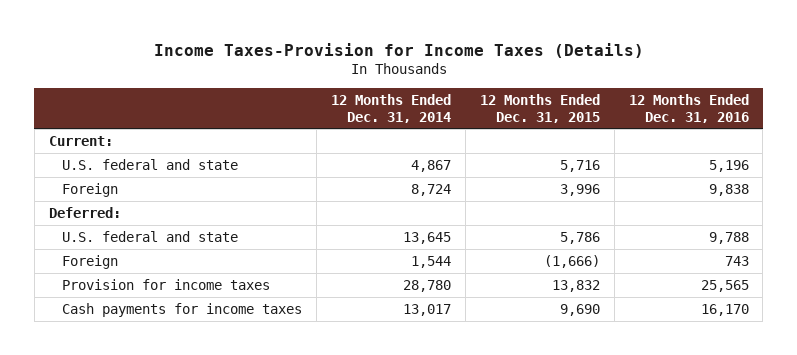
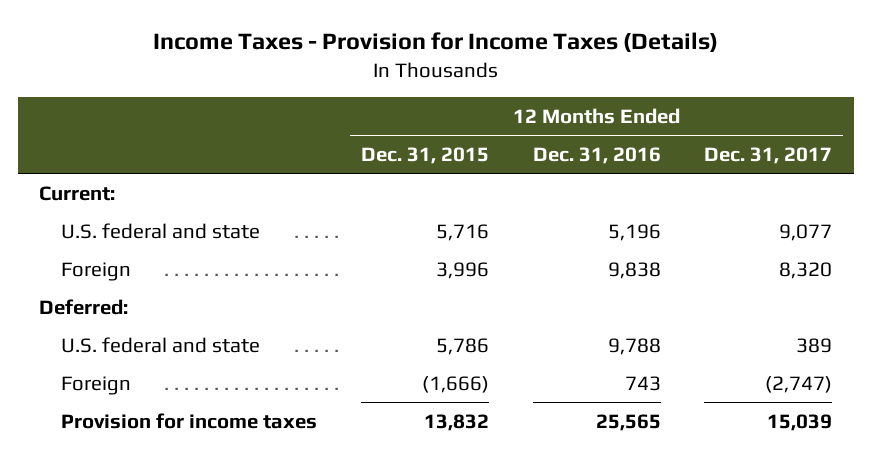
[153,42,644,58] Income Taxes-Provision for Income Taxes (Details) -> [152,32,718,53] Income Taxes - Provision for Income Taxes (Details)
[330,94,451,123] 12 Months Ended Dec. 31, 2014 -> none
none -> [704,146,833,164] Dec. 31, 2017
[62,302,303,317] Cash payments for income taxes -> none

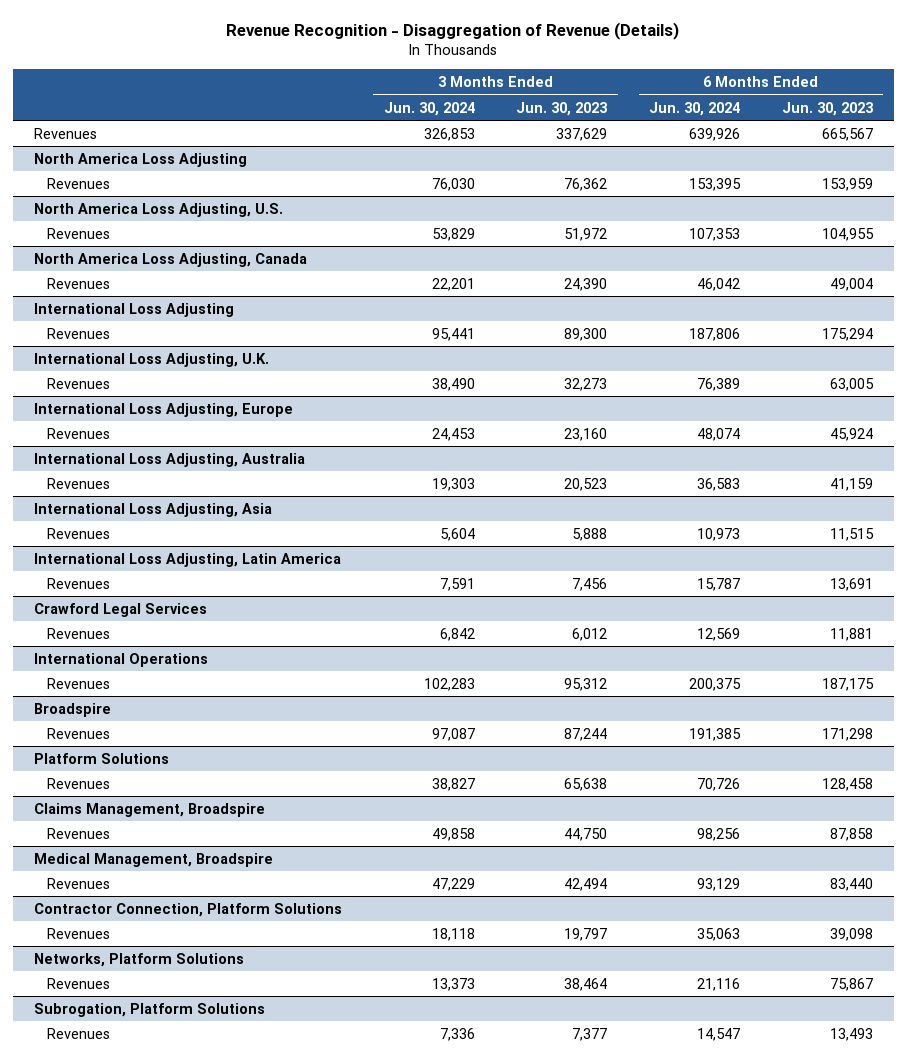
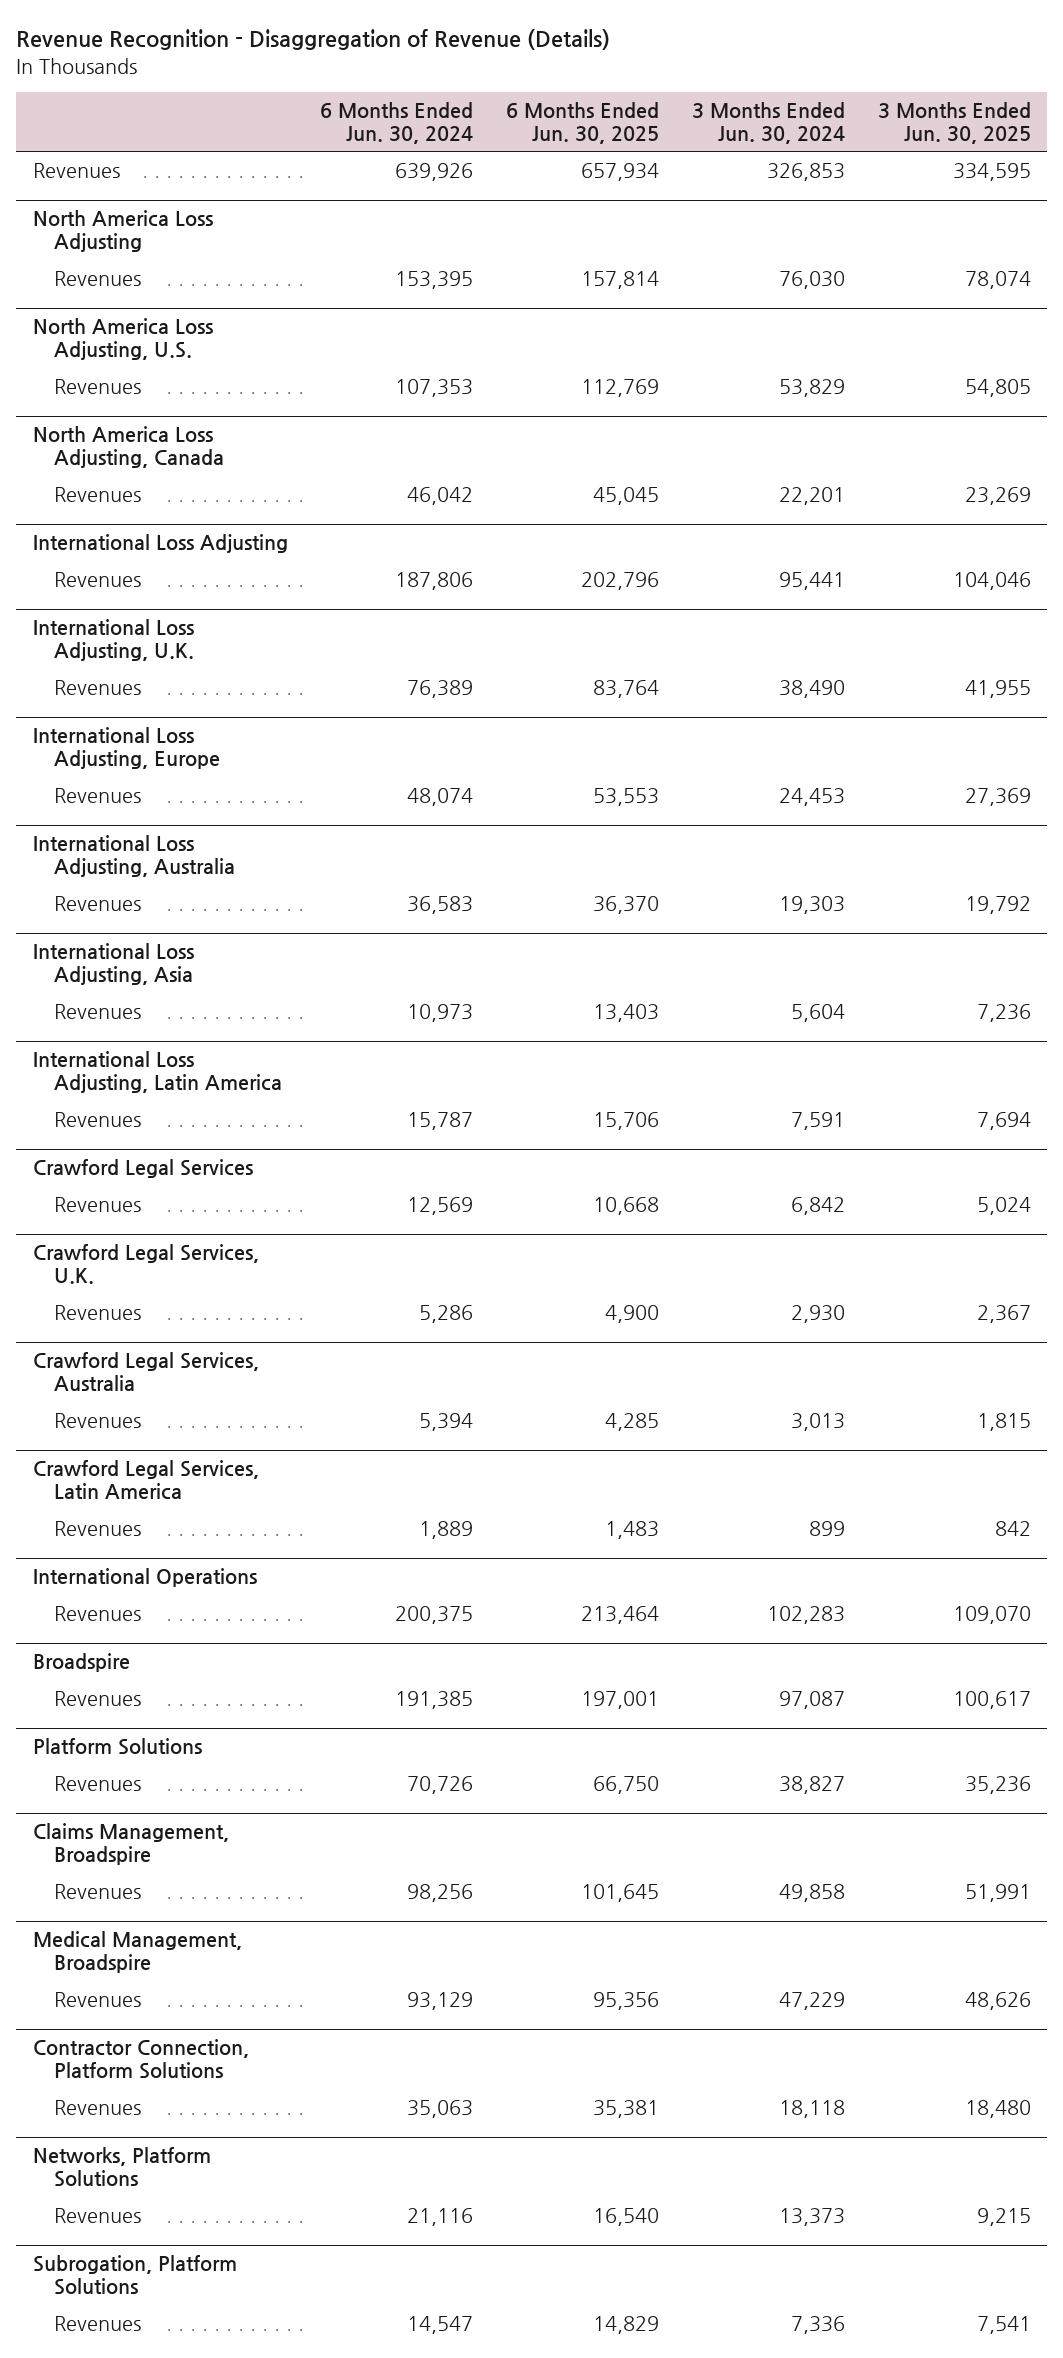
[516,101,608,116] Jun. 30, 2023 -> none
[781,101,873,116] Jun. 30, 2023 -> none
none -> [506,102,660,144] 6 Months Ended Jun. 30, 2025
none -> [877,102,1031,144] 3 Months Ended Jun. 30, 2025
none -> [32,1244,259,1284] Crawford Legal Services, U.K.
none -> [54,1305,142,1321] Revenues
none -> [32,1352,259,1391] Crawford Legal Services, Australia
none -> [54,1413,142,1429] Revenues
none -> [32,1460,259,1500] Crawford Legal Services, Latin America
none -> [54,1521,142,1537] Revenues

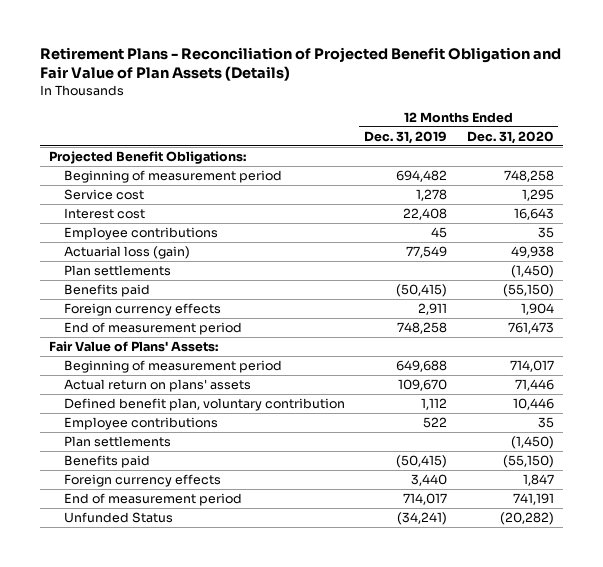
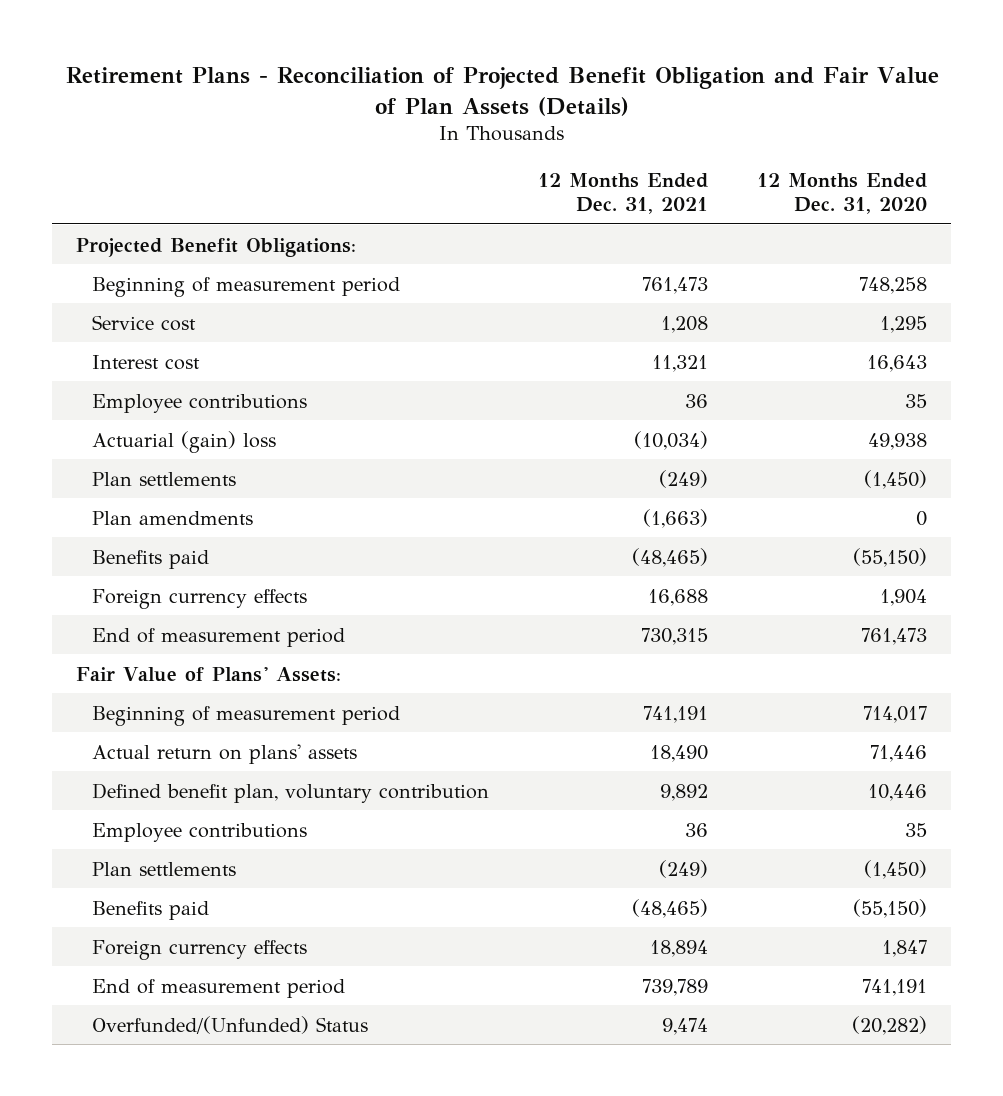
[364,130,448,144] Dec. 31, 2019 -> none
none -> [538,172,709,215] 12 Months Ended Dec. 31, 2021
[64,246,191,260] Actuarial loss (gain) -> [92,430,277,453] Actuarial (gain) loss
none -> [92,510,254,525] Plan amendments
[64,512,174,524] Unfunded Status -> [92,1015,369,1034] Overfunded/(Unfunded) Status

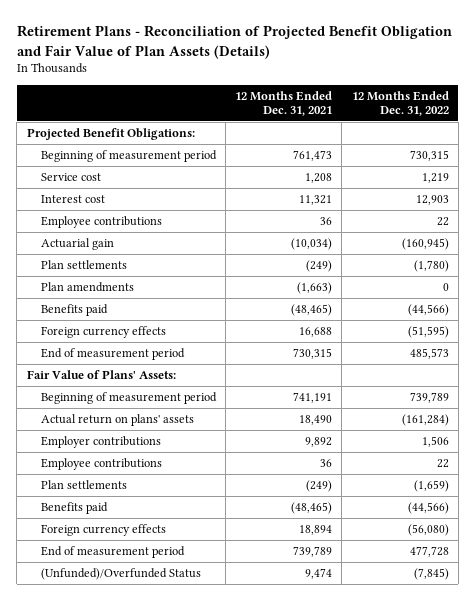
[756,172,927,215] 12 Months Ended Dec. 31, 2020 -> none
none -> [351,90,449,117] 12 Months Ended Dec. 31, 2022
[92,430,277,453] Actuarial (gain) loss -> [40,237,114,250] Actuarial gain
[92,782,490,803] Defined benefit plan, voluntary contribution -> [40,435,161,448] Employer contributions
[92,1015,369,1034] Overfunded/(Unfunded) Status -> [40,567,201,580] (Unfunded)/Overfunded Status

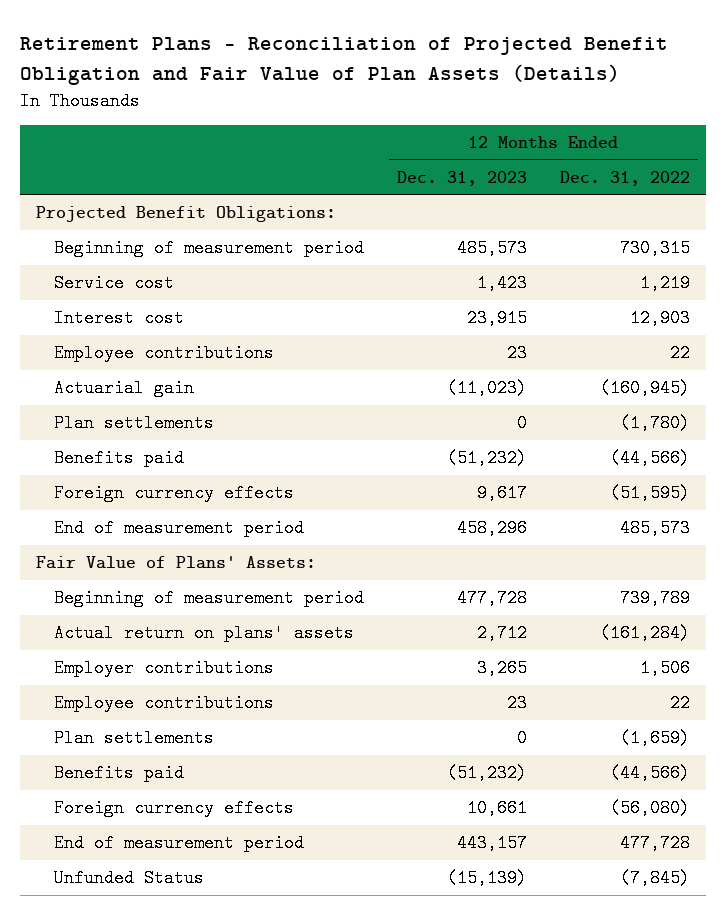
[235,90,333,117] 12 Months Ended Dec. 31, 2021 -> none
none -> [396,170,527,186] Dec. 31, 2023
[40,281,134,292] Plan amendments -> none
[40,567,201,580] (Unfunded)/Overfunded Status -> [53,869,204,888] Unfunded Status

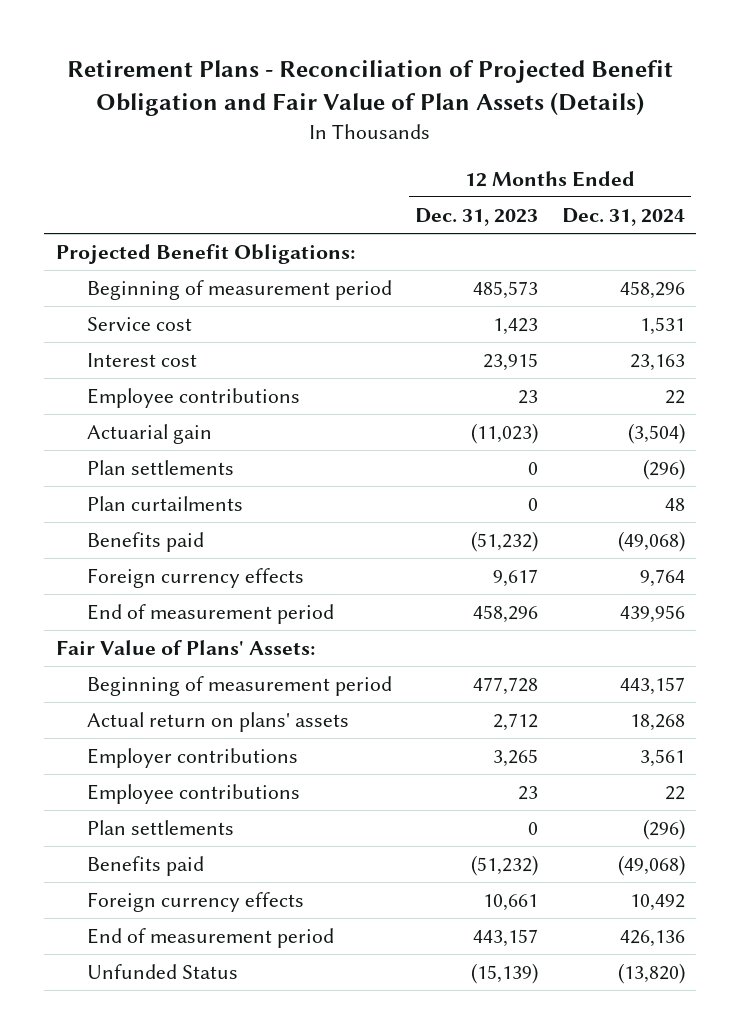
[559,170,690,186] Dec. 31, 2022 -> none
none -> [561,207,685,226] Dec. 31, 2024
none -> [86,496,243,512] Plan curtailments

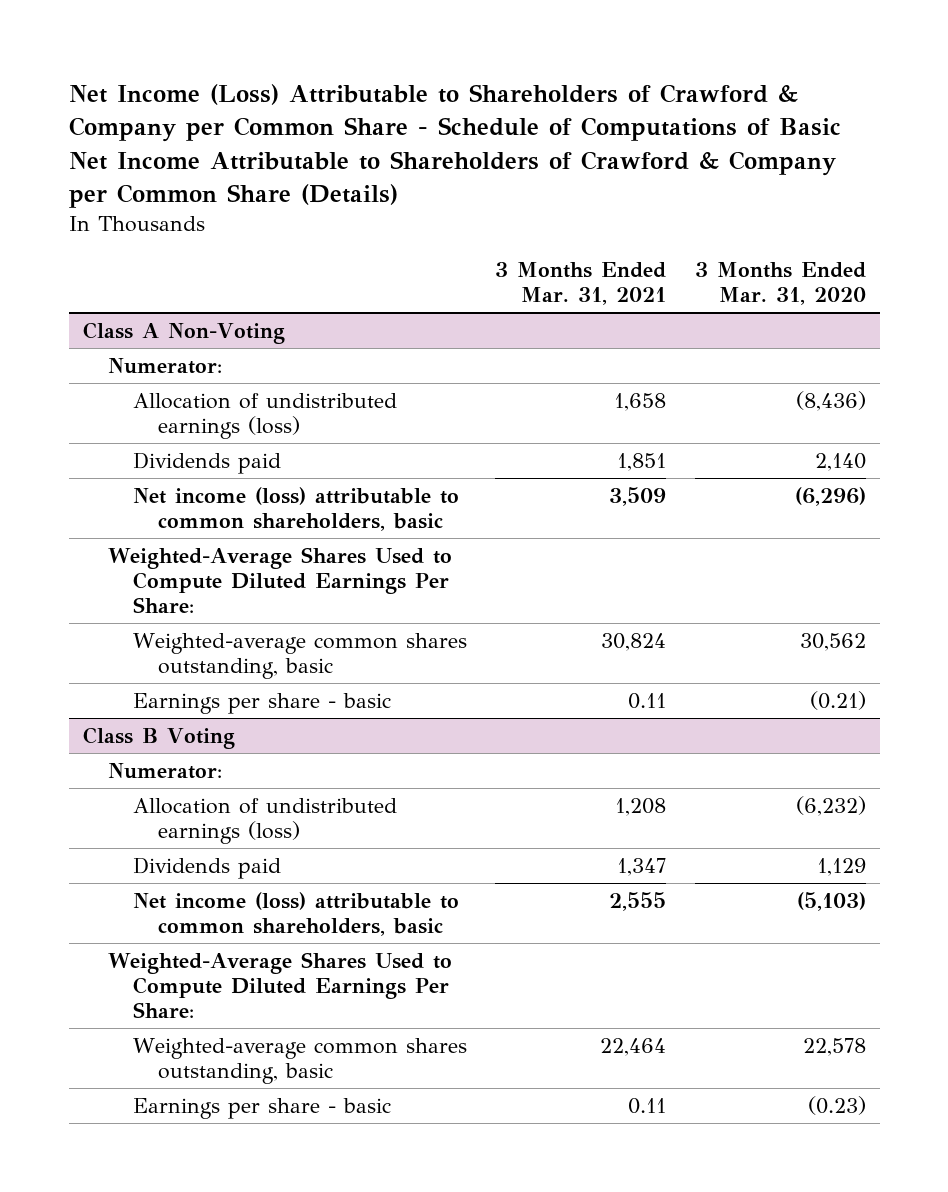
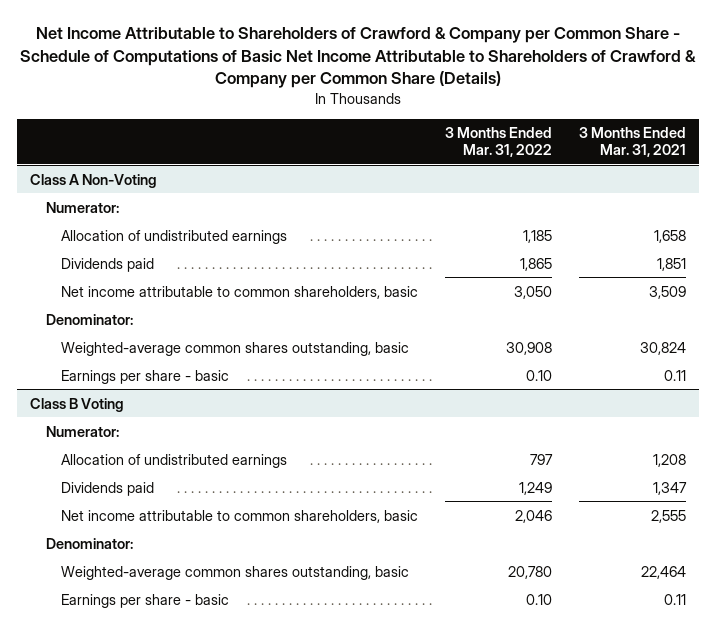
[68,83,841,208] Net Income (Loss) Attributable to Shareholders of Crawford & Company per Common Share - Schedule of Computations of Basic Net Income Attributable to Shareholders of Crawford & Company per Common Share (Details) -> [19,27,696,89] Net Income Attributable to Shareholders of Crawford & Company per Common Share - Schedule of Computations of Basic Net Income Attributable to Shareholders of Crawford & Company per Common Share (Details)
[694,262,866,306] 3 Months Ended Mar. 31, 2020 -> none
none -> [444,127,552,158] 3 Months Ended Mar. 31, 2022
[132,392,397,439] Allocation of undistributed earnings (loss) -> [61,229,288,244] Allocation of undistributed earnings
[132,486,459,531] Net income (loss) attributable to common shareholders, basic -> [61,285,419,299] Net income attributable to common shareholders, basic
[107,546,452,613] Weighted-Average Shares Used to Compute Diluted Earnings Per Share: -> [45,313,133,325] Denominator:
[132,797,397,844] Allocation of undistributed earnings (loss) -> [61,453,288,468] Allocation of undistributed earnings
[132,891,459,936] Net income (loss) attributable to common shareholders, basic -> [61,509,419,523] Net income attributable to common shareholders, basic
[107,951,452,1018] Weighted-Average Shares Used to Compute Diluted Earnings Per Share: -> [45,537,133,549] Denominator:

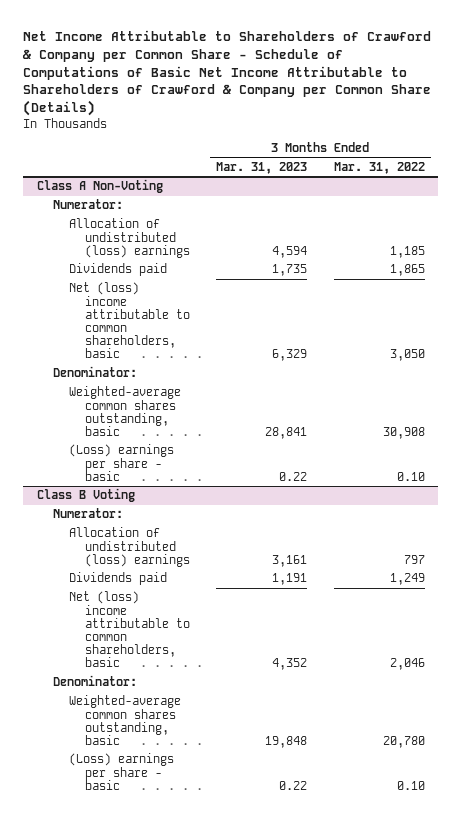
[578,127,686,158] 3 Months Ended Mar. 31, 2021 -> none
none -> [216,162,308,175] Mar. 31, 2023
[61,229,288,244] Allocation of undistributed earnings -> [68,218,190,258] Allocation of undistributed (loss) earnings
[61,285,419,299] Net income attributable to common shareholders, basic -> [68,282,190,359] Net (loss) income attributable to common shareholders, basic
[61,369,230,384] Earnings per share - basic -> [68,444,174,481] (Loss) earnings per share - basic
[61,453,288,468] Allocation of undistributed earnings -> [68,527,190,567] Allocation of undistributed (loss) earnings
[61,509,419,523] Net income attributable to common shareholders, basic -> [68,591,190,668] Net (loss) income attributable to common shareholders, basic
[61,593,230,608] Earnings per share - basic -> [68,753,174,790] (Loss) earnings per share - basic

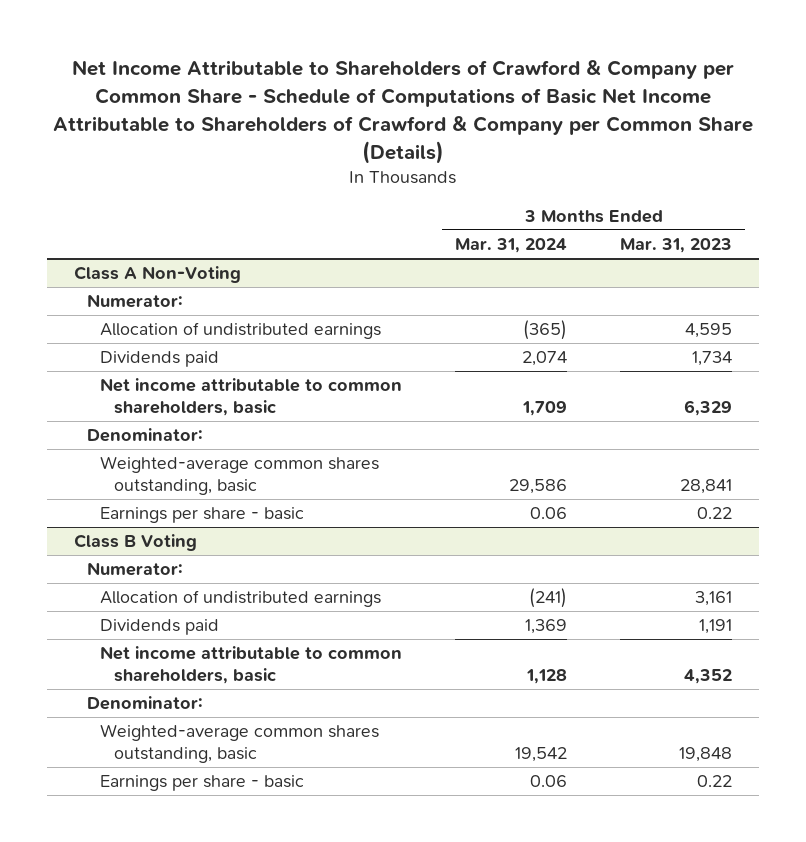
[333,162,425,175] Mar. 31, 2022 -> none
none -> [455,238,568,254] Mar. 31, 2024
[68,218,190,258] Allocation of undistributed (loss) earnings -> [100,322,382,340] Allocation of undistributed earnings
[272,245,308,258] 4,594 -> [685,323,733,339] 4,595
[272,264,308,277] 1,735 -> [692,351,733,367] 1,734
[68,282,190,359] Net (loss) income attributable to common shareholders, basic -> [100,378,403,417] Net income attributable to common shareholders, basic
[68,444,174,481] (Loss) earnings per share - basic -> [100,507,305,524] Earnings per share - basic
[68,527,190,567] Allocation of undistributed (loss) earnings -> [100,590,382,608] Allocation of undistributed earnings
[68,591,190,668] Net (loss) income attributable to common shareholders, basic -> [100,646,403,685] Net income attributable to common shareholders, basic
[68,753,174,790] (Loss) earnings per share - basic -> [100,775,305,792] Earnings per share - basic

